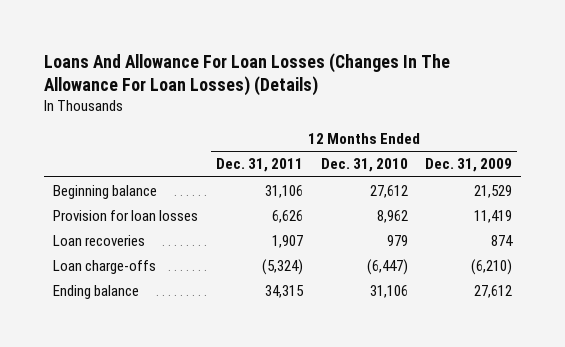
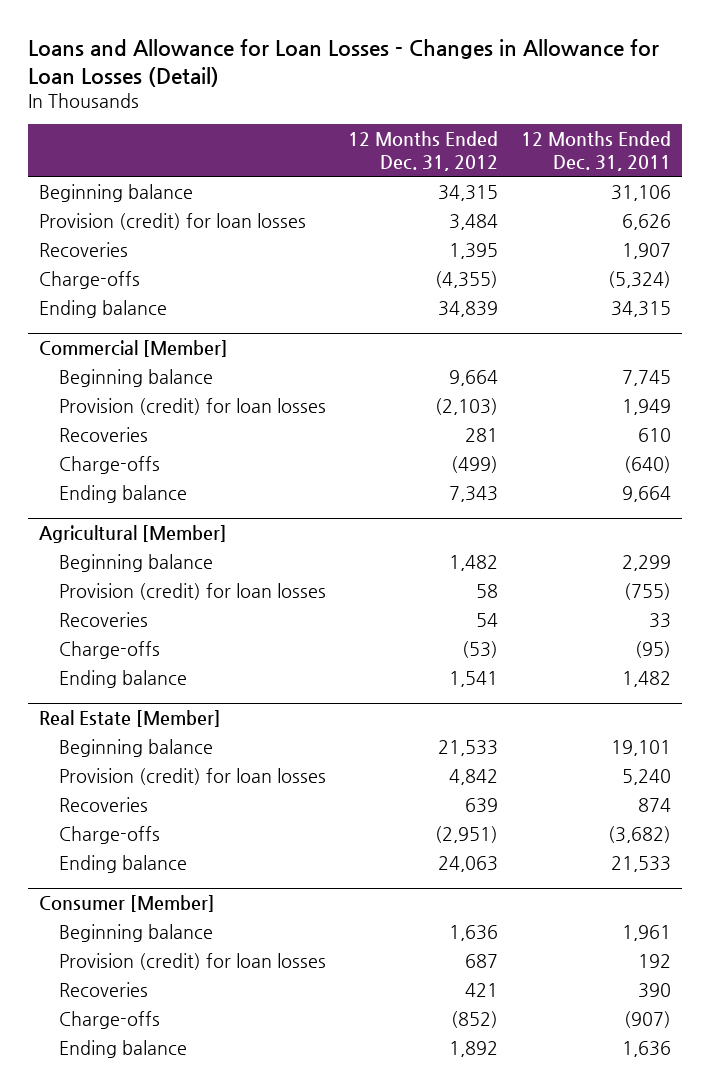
[44,52,451,96] Loans And Allowance For Loan Losses (Changes In The Allowance For Loan Losses) (Details) -> [27,39,659,87] Loans and Allowance for Loan Losses - Changes in Allowance for Loan Losses (Detail)
[320,158,408,173] Dec. 31, 2010 -> none
[425,158,513,173] Dec. 31, 2009 -> none
none -> [348,131,499,171] 12 Months Ended Dec. 31, 2012
[53,209,199,221] Provision for loan losses -> [39,212,307,230] Provision (credit) for loan losses
[53,234,146,246] Loan recoveries -> [39,241,129,257] Recoveries
[53,259,157,274] Loan charge-offs -> [39,270,141,289] Charge-offs
none -> [39,340,229,358] Commercial [Member]
none -> [58,368,213,387] Beginning balance
none -> [58,397,326,415] Provision (credit) for loan losses
none -> [58,426,148,442] Recoveries
none -> [58,455,160,474] Charge-offs
none -> [58,484,187,503] Ending balance
none -> [39,525,228,544] Agricultural [Member]
none -> [58,553,213,572] Beginning balance
none -> [58,582,326,600] Provision (credit) for loan losses
none -> [58,611,148,627] Recoveries
none -> [58,640,160,659] Charge-offs
none -> [58,669,187,688] Ending balance
none -> [39,710,222,728] Real Estate [Member]
none -> [58,738,213,757] Beginning balance
none -> [58,767,326,785] Provision (credit) for loan losses
none -> [58,796,148,812] Recoveries
none -> [58,825,160,844] Charge-offs
none -> [58,854,187,873] Ending balance
none -> [39,895,216,913] Consumer [Member]
none -> [58,923,213,942] Beginning balance
none -> [58,952,326,970] Provision (credit) for loan losses
none -> [58,981,148,997] Recoveries
none -> [58,1010,160,1029] Charge-offs
none -> [58,1039,187,1058] Ending balance

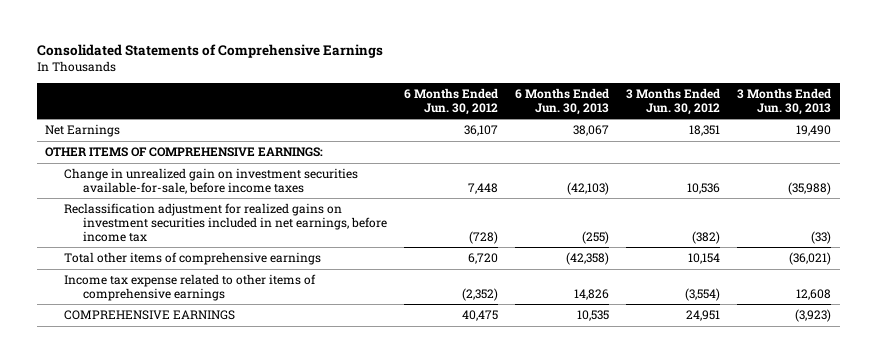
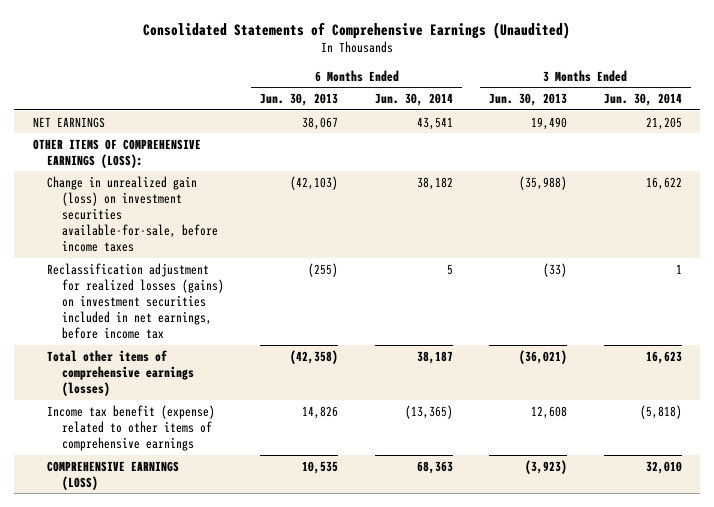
[36,44,383,59] Consolidated Statements of Comprehensive Earnings -> [143,21,571,39] Consolidated Statements of Comprehensive Earnings (Unaudited)
[403,88,498,115] 6 Months Ended Jun. 30, 2012 -> none
[626,88,721,115] 3 Months Ended Jun. 30, 2012 -> none
none -> [374,92,453,106] Jun. 30, 2014
none -> [603,92,682,106] Jun. 30, 2014
[45,124,121,138] Net Earnings -> [32,116,105,128] NET EARNINGS
[45,147,324,158] OTHER ITEMS OF COMPREHENSIVE EARNINGS: -> [32,138,201,168] OTHER ITEMS OF COMPREHENSIVE EARNINGS (LOSS):
[64,168,359,194] Change in unrealized gain on investment securities available-for-sale, before income taxes -> [47,175,219,253] Change in unrealized gain (loss) on investment securities available-for-sale, before income taxes
[64,203,387,242] Reclassification adjustment for realized gains on investment securities included in net earnings, before income tax -> [47,262,225,340] Reclassification adjustment for realized losses (gains) on investment securities included in net earnings, before income tax
[64,252,322,266] Total other items of comprehensive earnings -> [47,349,195,397] Total other items of comprehensive earnings (losses)
[64,274,317,301] Income tax expense related to other items of comprehensive earnings -> [47,404,216,452] Income tax benefit (expense) related to other items of comprehensive earnings
[64,310,236,321] COMPREHENSIVE EARNINGS -> [47,460,180,490] COMPREHENSIVE EARNINGS (LOSS)

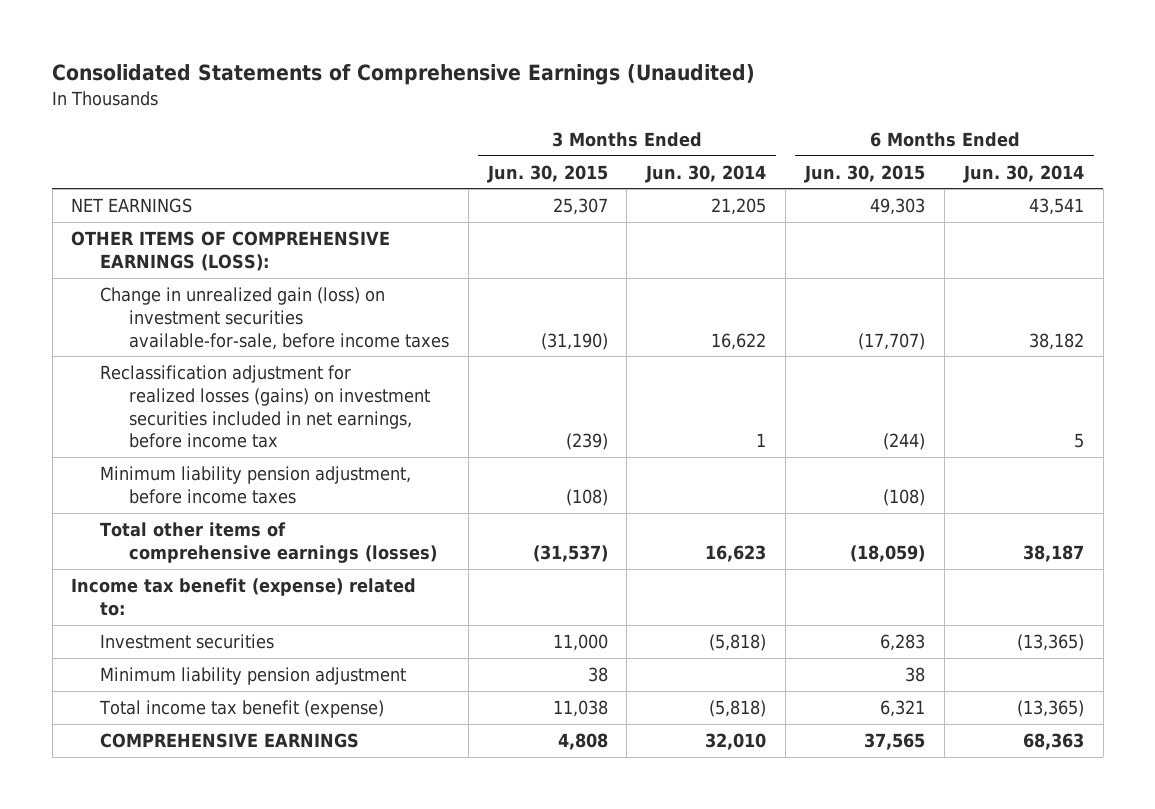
[260,92,339,106] Jun. 30, 2013 -> none
[489,92,568,106] Jun. 30, 2013 -> none
none -> [486,164,608,183] Jun. 30, 2015
none -> [804,164,926,183] Jun. 30, 2015
none -> [100,466,412,504] Minimum liability pension adjustment, before income taxes
none -> [71,578,417,616] Income tax benefit (expense) related to:
none -> [100,634,275,650] Investment securities
none -> [100,667,407,686] Minimum liability pension adjustment
[47,404,216,452] Income tax benefit (expense) related to other items of comprehensive earnings -> [99,700,385,719] Total income tax benefit (expense)
[47,460,180,490] COMPREHENSIVE EARNINGS (LOSS) -> [100,733,360,749] COMPREHENSIVE EARNINGS

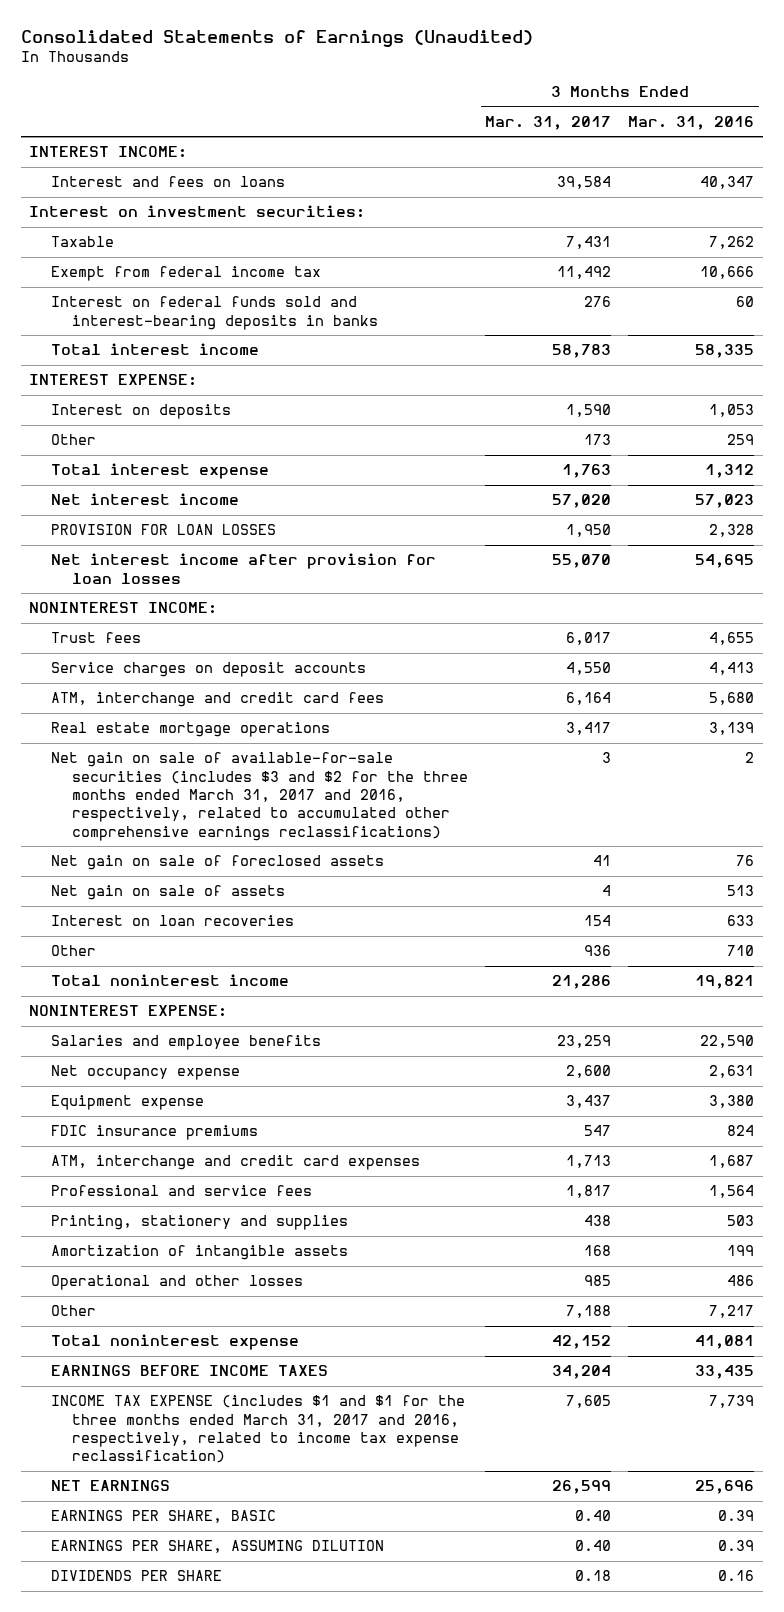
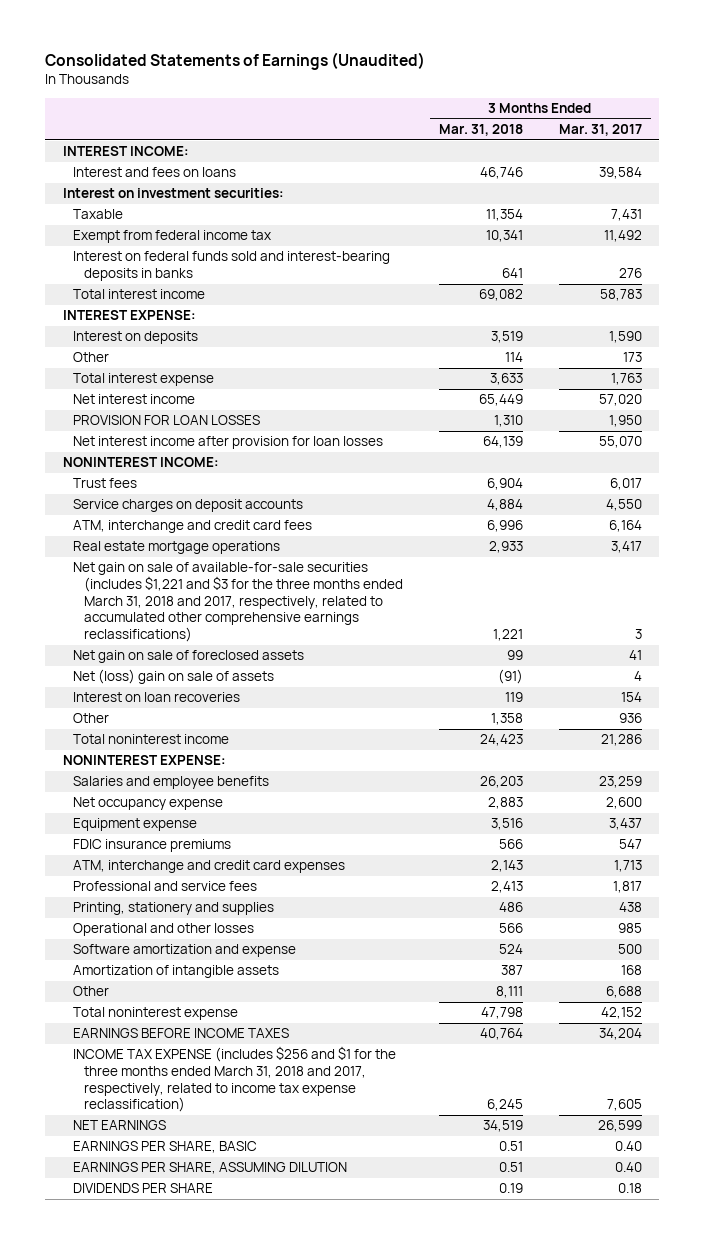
[628,115,755,130] Mar. 31, 2016 -> none
none -> [438,124,523,137] Mar. 31, 2018
[50,752,469,841] Net gain on sale of available-for-sale securities (includes $3 and $2 for the three months ended March 31, 2017 and 2016, respectively, related to accumulated other comprehensive earnings reclassifications) -> [73,562,404,643] Net gain on sale of available-for-sale securities (includes $1,221 and $3 for the three months ended March 31, 2018 and 2017, respectively, related to accumulated other comprehensive earnings reclassifications)
[50,885,285,901] Net gain on sale of assets -> [73,669,275,685] Net (loss) gain on sale of assets
none -> [73,944,297,958] Software amortization and expense
[50,1245,348,1261] Amortization of intangible assets -> [73,965,280,979] Amortization of intangible assets
[566,1305,612,1319] 7,188 -> [605,986,642,999] 6,688
[50,1395,465,1464] INCOME TAX EXPENSE (includes $1 and $1 for the three months ended March 31, 2017 and 2016, respectively, related to income tax expense reclassification) -> [73,1046,397,1113] INCOME TAX EXPENSE (includes $256 and $1 for the three months ended March 31, 2018 and 2017, respectively, related to income tax expense reclassification)

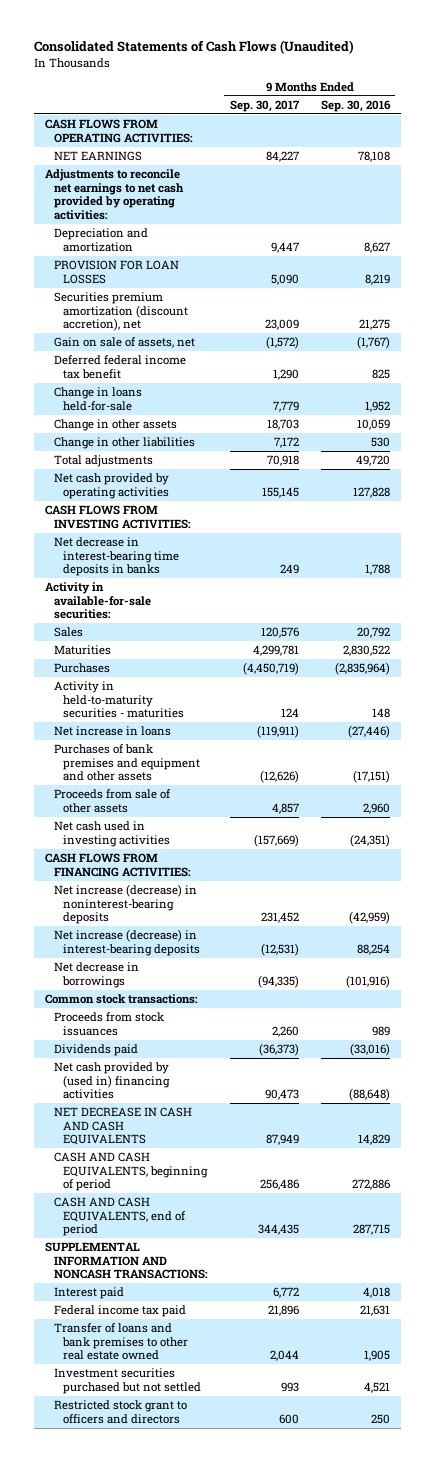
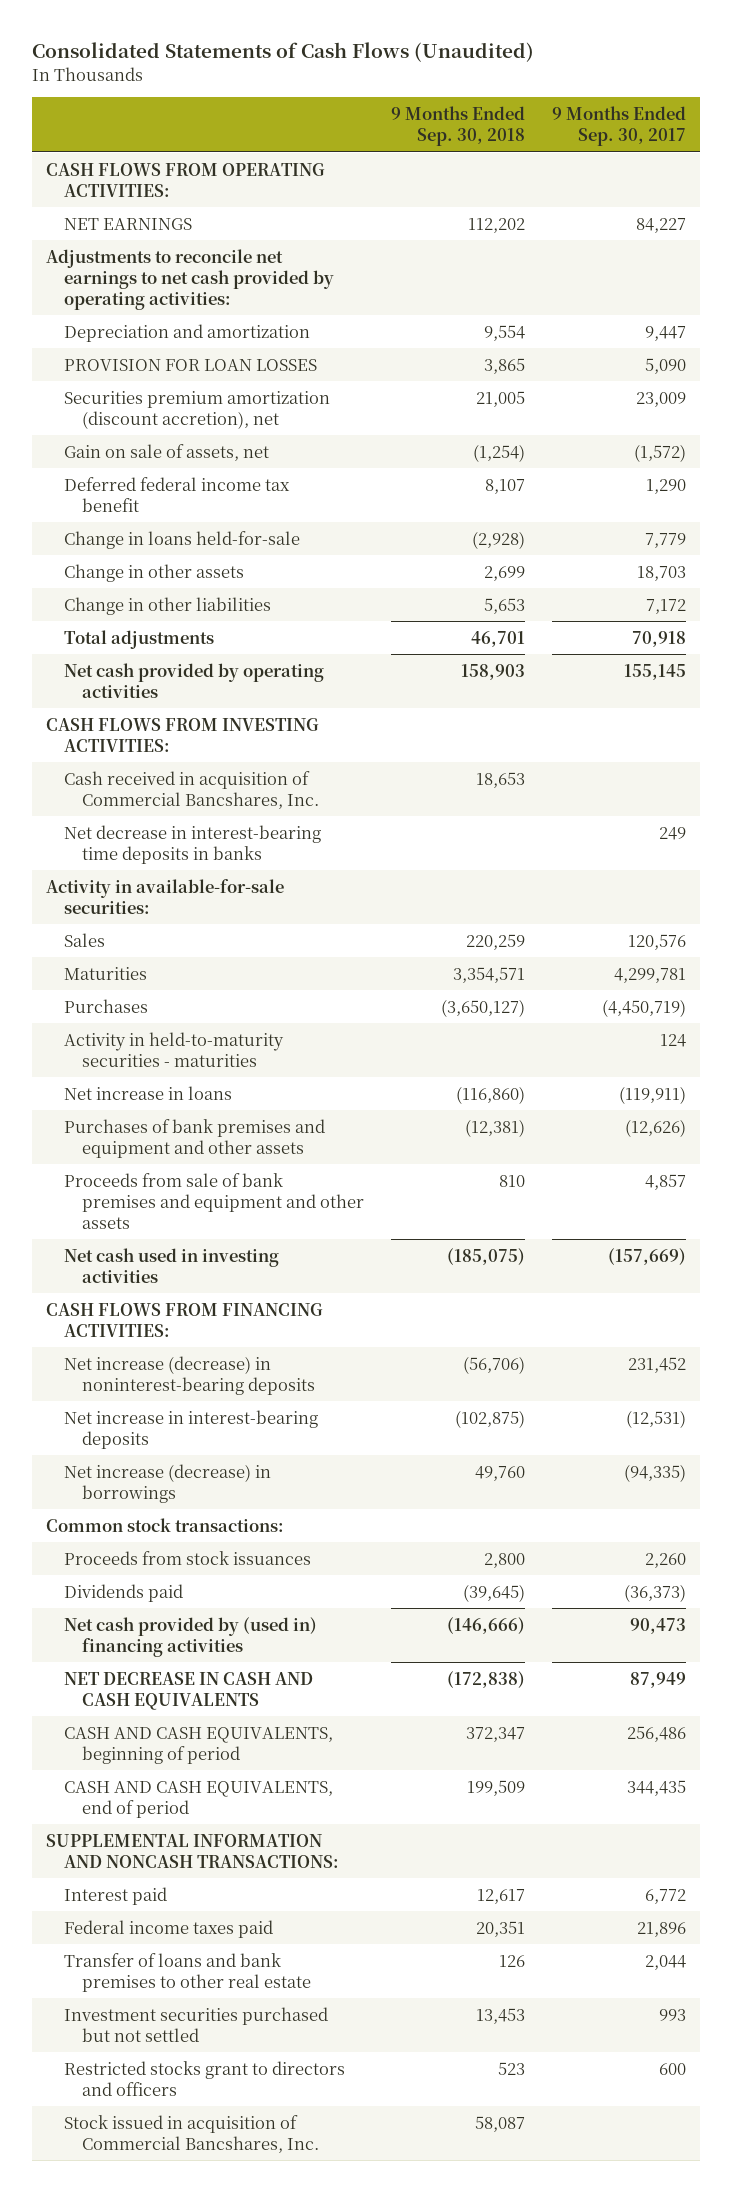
[320,99,391,112] Sep. 30, 2016 -> none
none -> [391,106,526,147] 9 Months Ended Sep. 30, 2018
none -> [63,770,320,809] Cash received in acquisition of Commercial Bancshares, Inc.
[53,789,171,813] Proceeds from sale of other assets -> [63,1172,365,1229] Proceeds from sale of bank premises and equipment and other assets
[53,929,200,956] Net increase (decrease) in interest-bearing deposits -> [63,1409,318,1449] Net increase in interest-bearing deposits
[53,962,139,988] Net decrease in borrowings -> [63,1463,271,1503] Net increase (decrease) in borrowings
[53,1305,186,1318] Federal income tax paid -> [63,1919,273,1938] Federal income taxes paid
[53,1323,188,1361] Transfer of loans and bank premises to other real estate owned -> [63,1952,312,1992] Transfer of loans and bank premises to other real estate
[53,1400,187,1424] Restricted stock grant to officers and directors -> [63,2060,345,2096] Restricted stocks grant to directors and officers
none -> [63,2114,320,2153] Stock issued in acquisition of Commercial Bancshares, Inc.

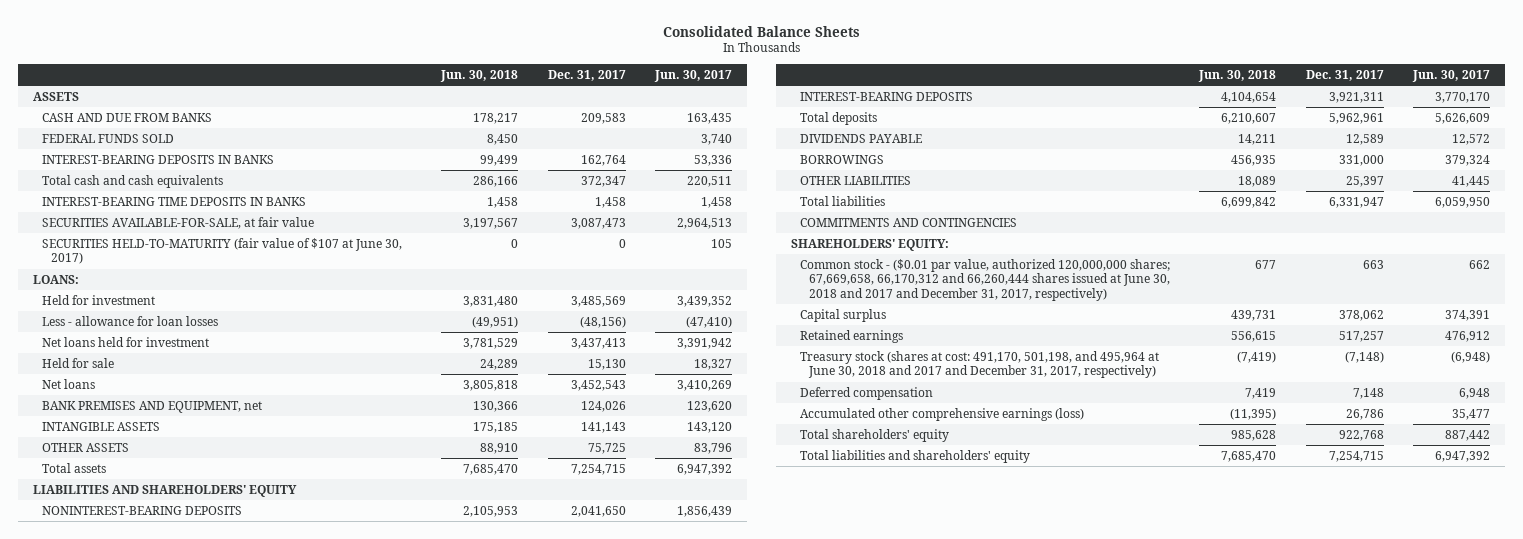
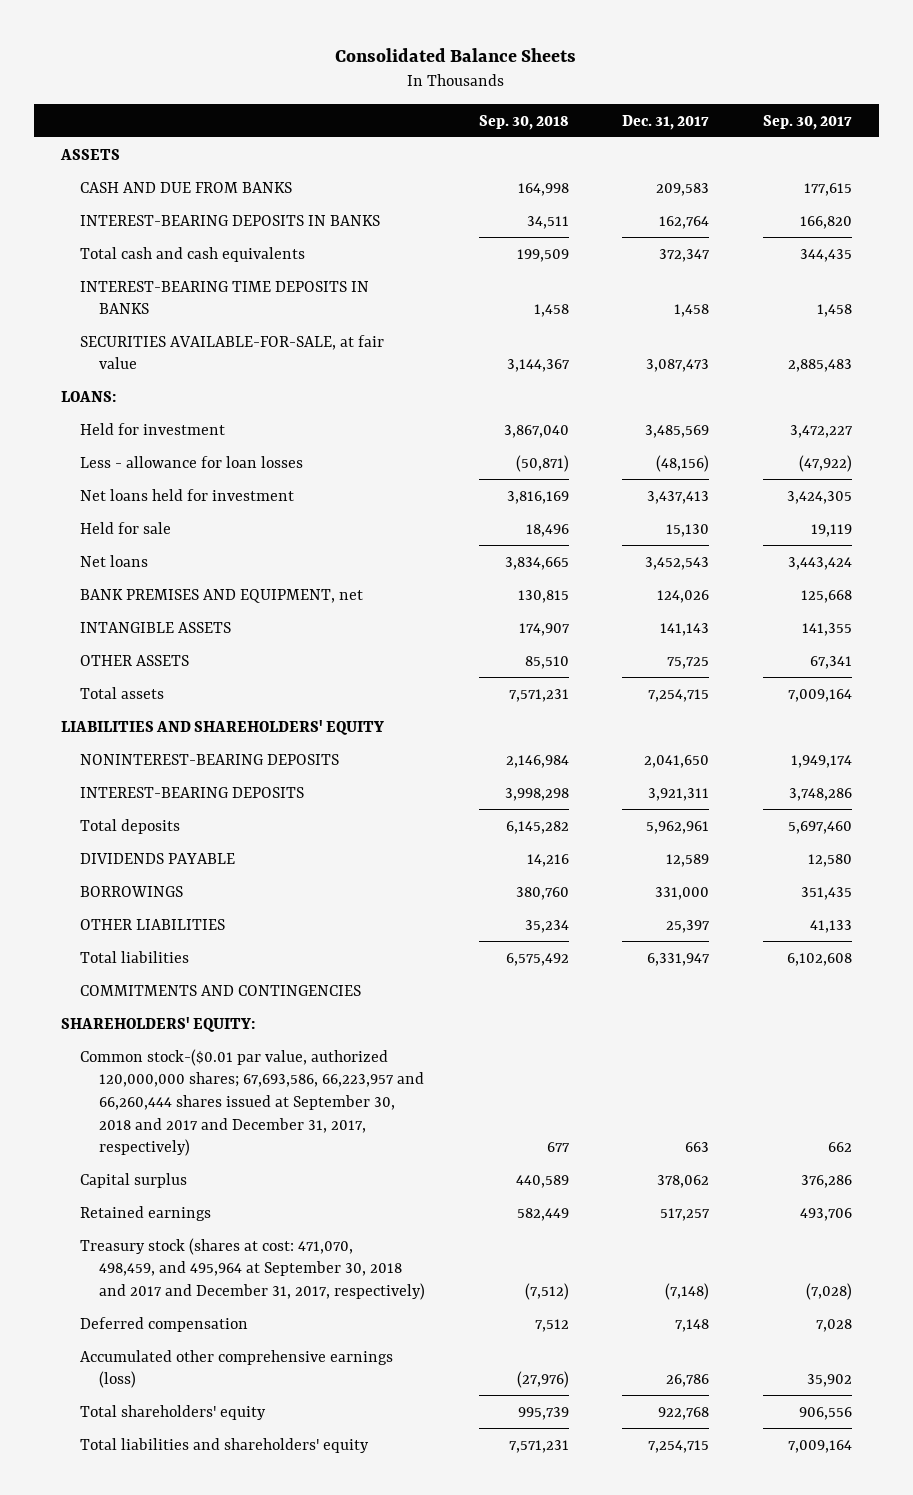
[440,69,519,82] Jun. 30, 2018 -> none
[654,69,733,82] Jun. 30, 2017 -> none
none -> [478,114,569,130] Sep. 30, 2018
none -> [763,114,853,130] Sep. 30, 2017
[41,133,174,143] FEDERAL FUNDS SOLD -> none
[41,237,402,265] SECURITIES HELD-TO-MATURITY (fair value of $107 at June 30, 2017) -> none
[800,258,1171,302] Common stock - ($0.01 par value, authorized 120,000,000 shares; 67,669,658, 66,170,312 and 66,260,444 shares issued at June 30, 2018 and 2017 and December 31, 2017, respectively) -> [79,1048,424,1157] Common stock-($0.01 par value, authorized 120,000,000 shares; 67,693,586, 66,223,957 and 66,260,444 shares issued at September 30, 2018 and 2017 and December 31, 2017, respectively)
[800,350,1160,379] Treasury stock (shares at cost: 491,170, 501,198, and 495,964 at June 30, 2018 and 2017 and December 31, 2017, respectively) -> [79,1237,425,1300] Treasury stock (shares at cost: 471,070, 498,459, and 495,964 at September 30, 2018 and 2017 and December 31, 2017, respectively)

